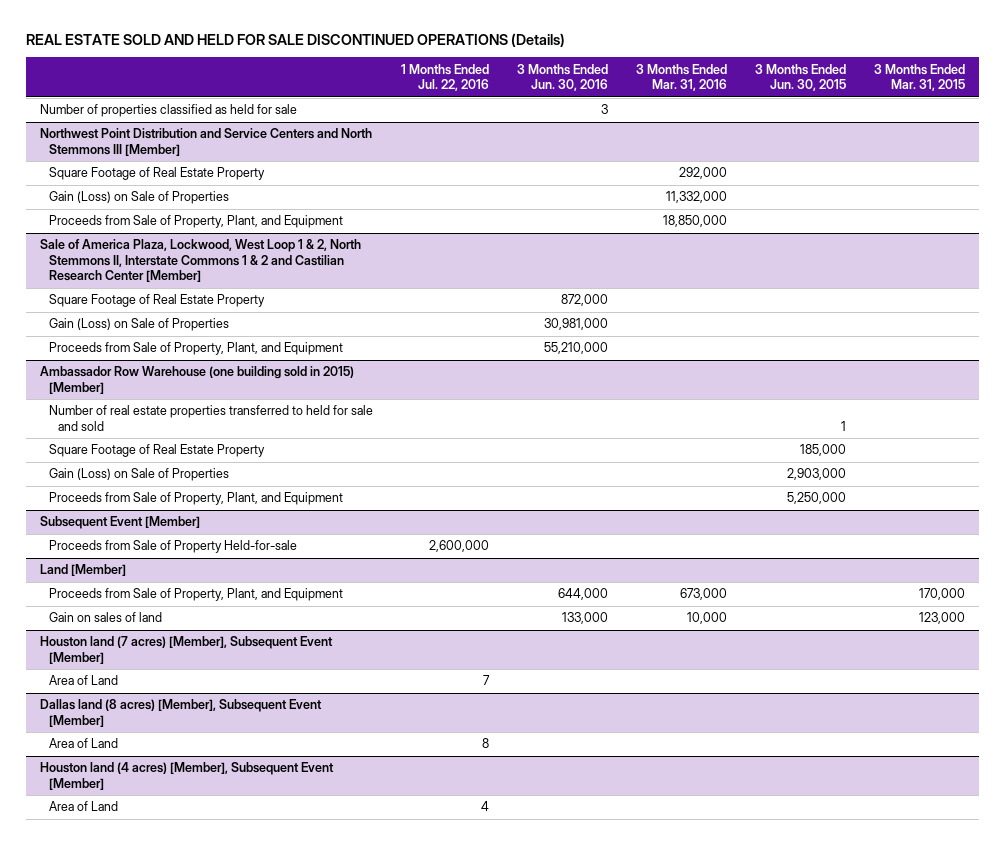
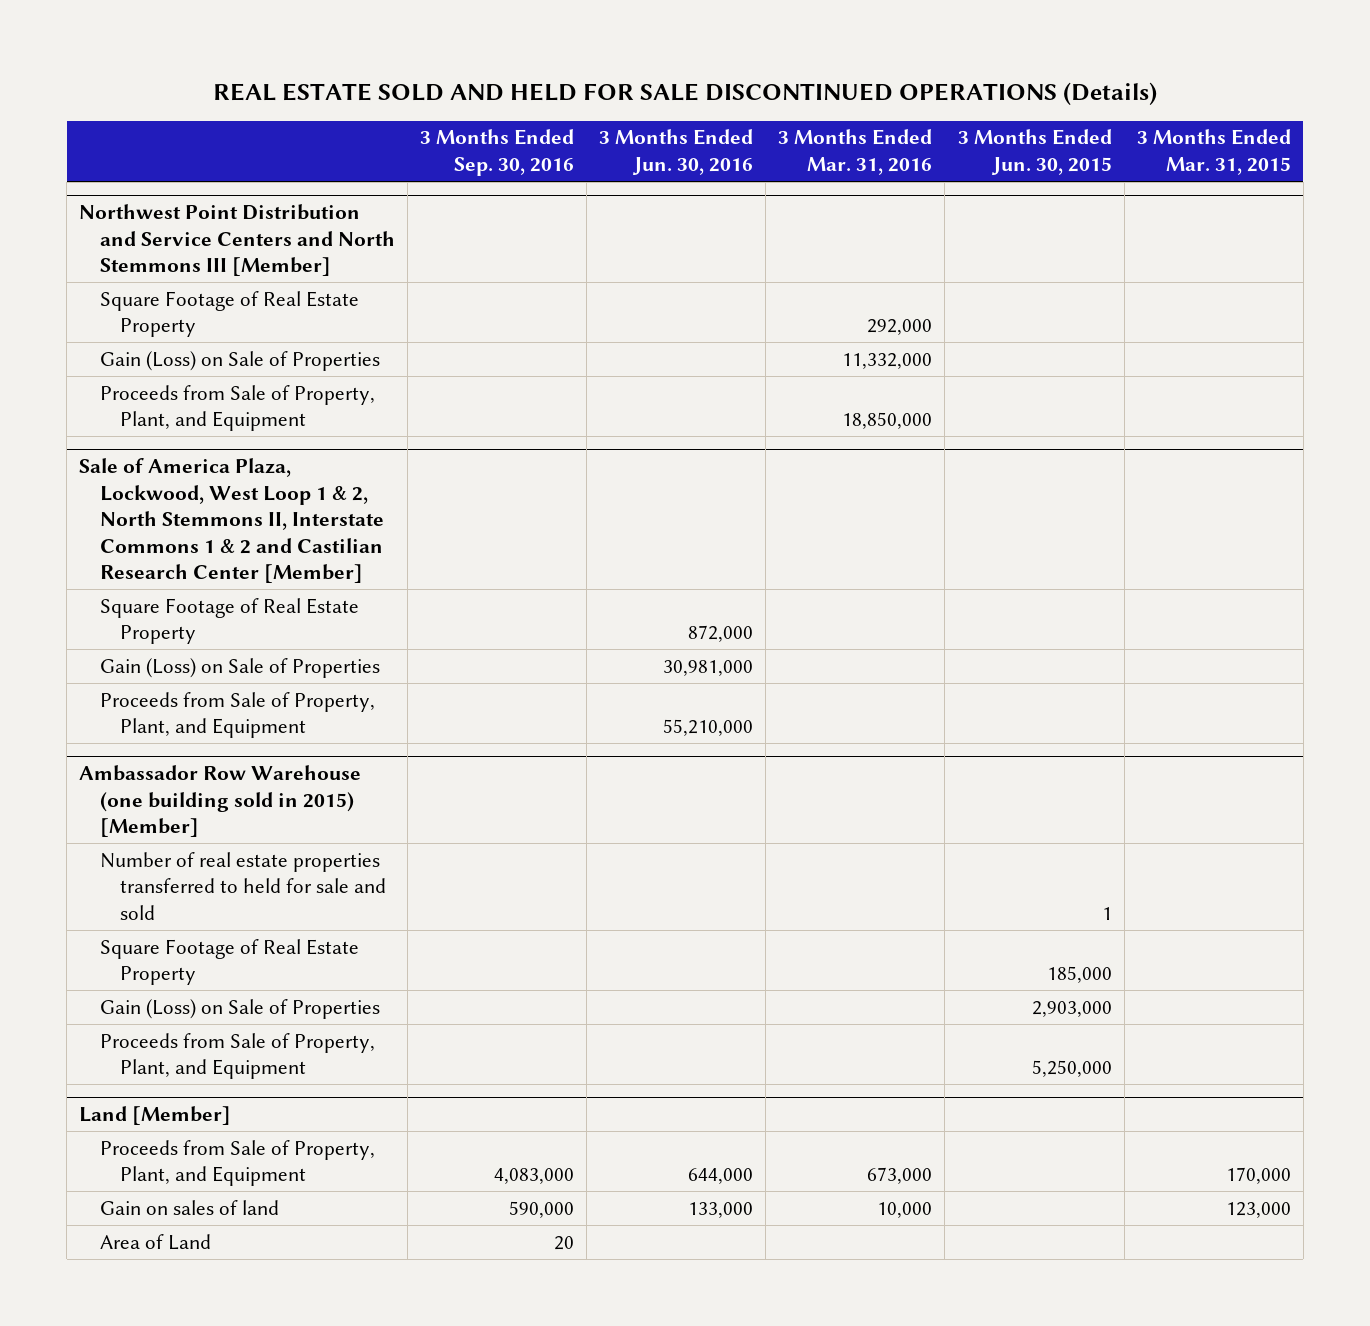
[400,63,489,92] 1 Months Ended Jul. 22, 2016 -> none
none -> [419,129,574,177] 3 Months Ended Sep. 30, 2016
[39,104,297,118] Number of properties classified as held for sale -> none
[39,516,200,530] Subsequent Event [Member] -> none
[48,540,297,554] Proceeds from Sale of Property Held-for-sale -> none
[39,636,333,664] Houston land (7 acres) [Member], Subsequent Event [Member] -> none
[48,675,118,686] Area of Land -> none
[39,699,322,727] Dallas land (8 acres) [Member], Subsequent Event [Member] -> none
[48,738,118,749] Area of Land -> none
[39,762,334,790] Houston land (4 acres) [Member], Subsequent Event [Member] -> none
[48,801,118,812] Area of Land -> none
none -> [99,1233,211,1250] Area of Land

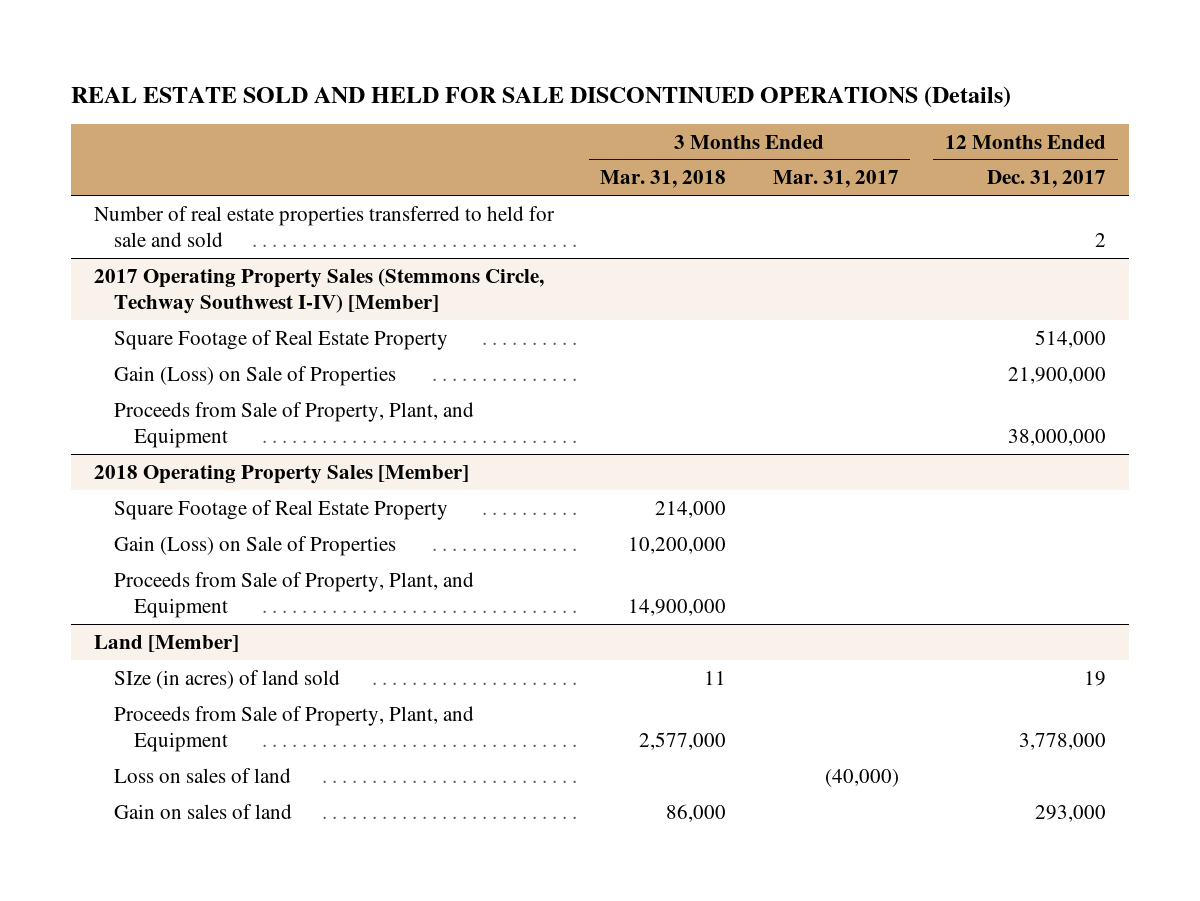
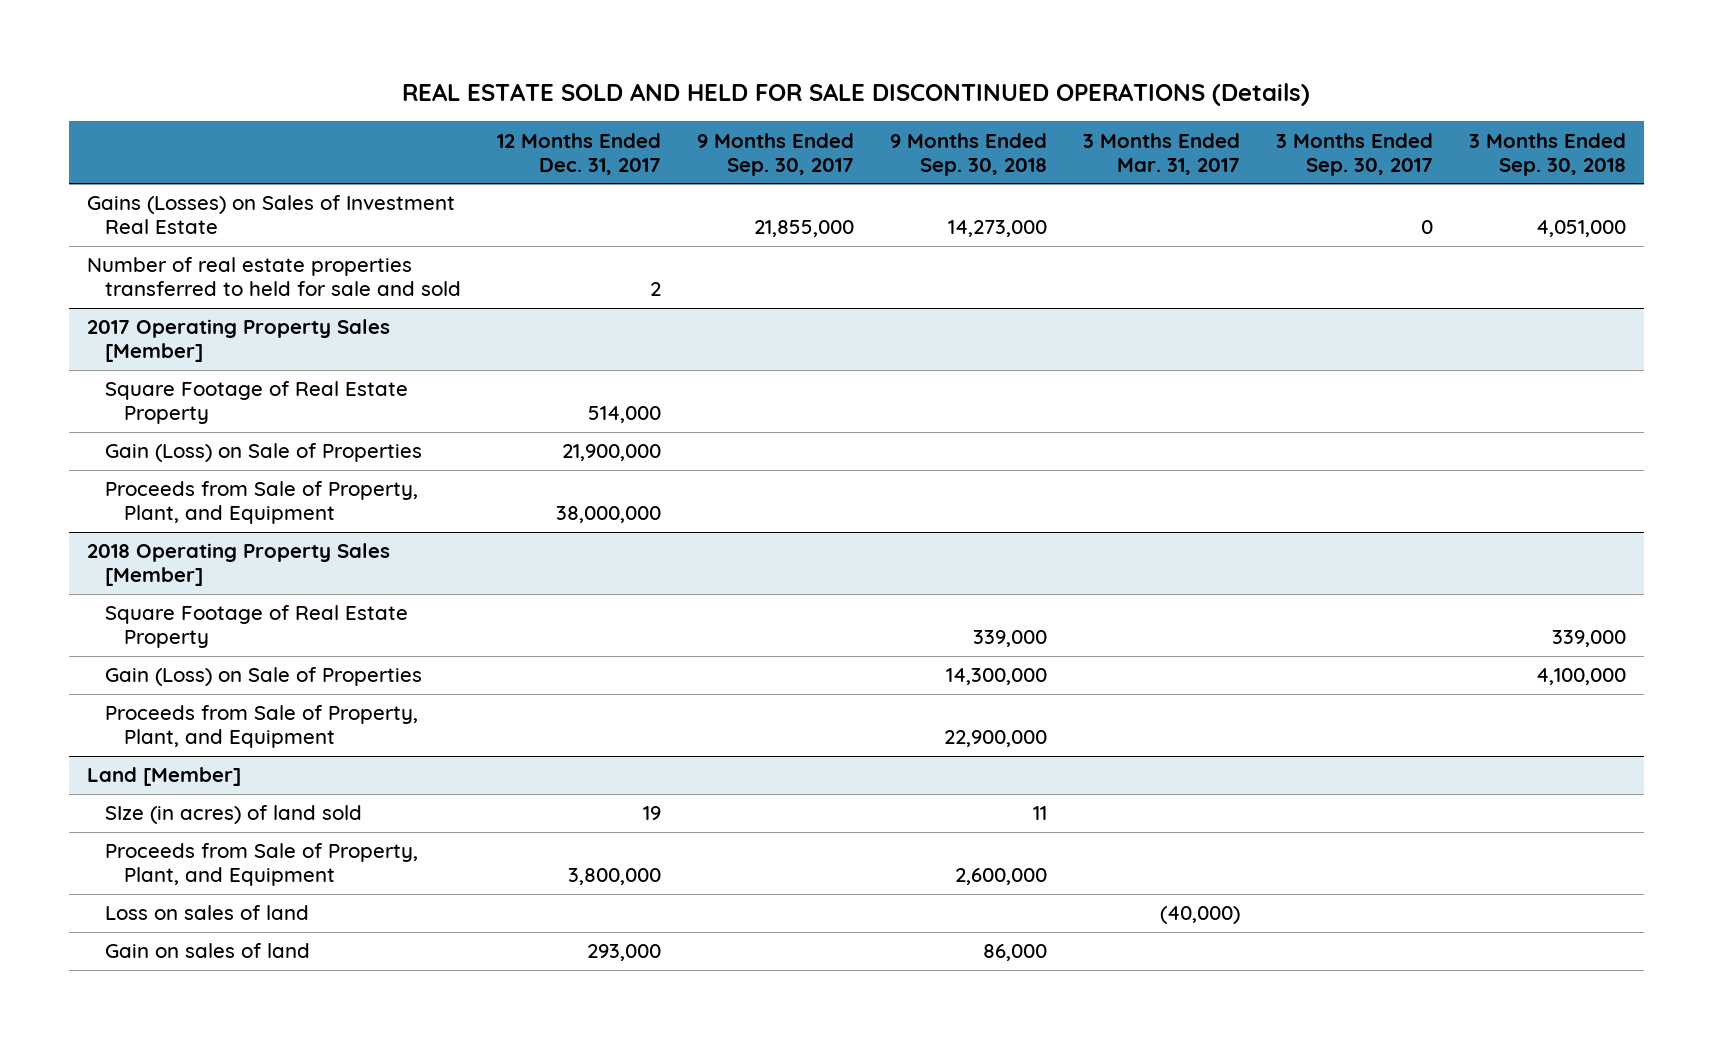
[600,170,727,189] Mar. 31, 2018 -> none
none -> [696,132,854,176] 9 Months Ended Sep. 30, 2017
none -> [889,132,1047,176] 9 Months Ended Sep. 30, 2018
none -> [1275,132,1433,176] 3 Months Ended Sep. 30, 2017
none -> [1468,132,1626,176] 3 Months Ended Sep. 30, 2018
none -> [86,195,455,235] Gains (Losses) on Sales of Investment Real Estate
[93,267,544,315] 2017 Operating Property Sales (Stemmons Circle, Techway Southwest I-IV) [Member] -> [86,319,390,363] 2017 Operating Property Sales [Member]
[1019,733,1107,751] 3,778,000 -> [568,868,662,886] 3,800,000

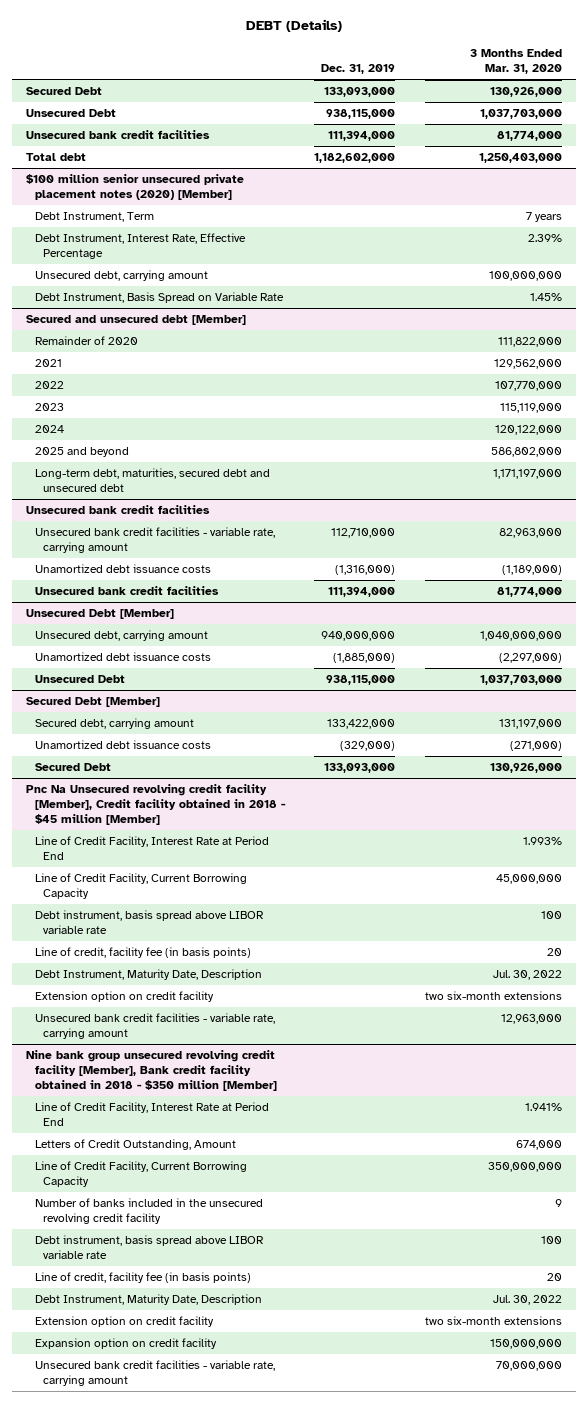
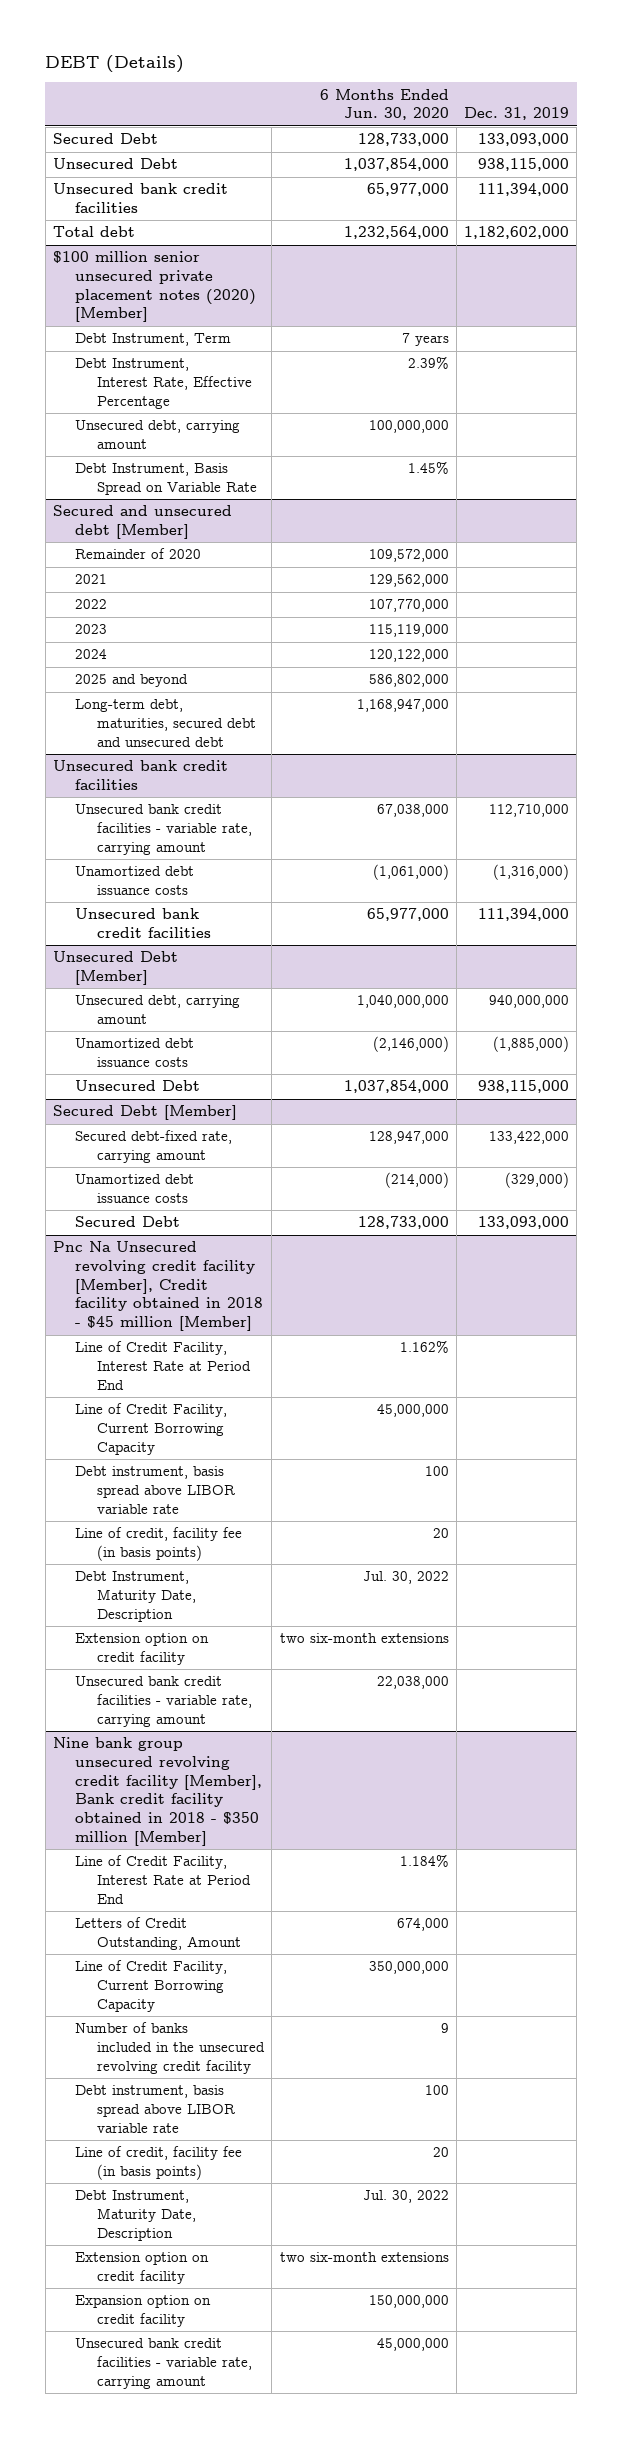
[469,49,562,75] 3 Months Ended Mar. 31, 2020 -> none
none -> [319,88,449,121] 6 Months Ended Jun. 30, 2020
[34,718,194,730] Secured debt, carrying amount -> [75,1130,233,1164] Secured debt-fixed rate, carrying amount

